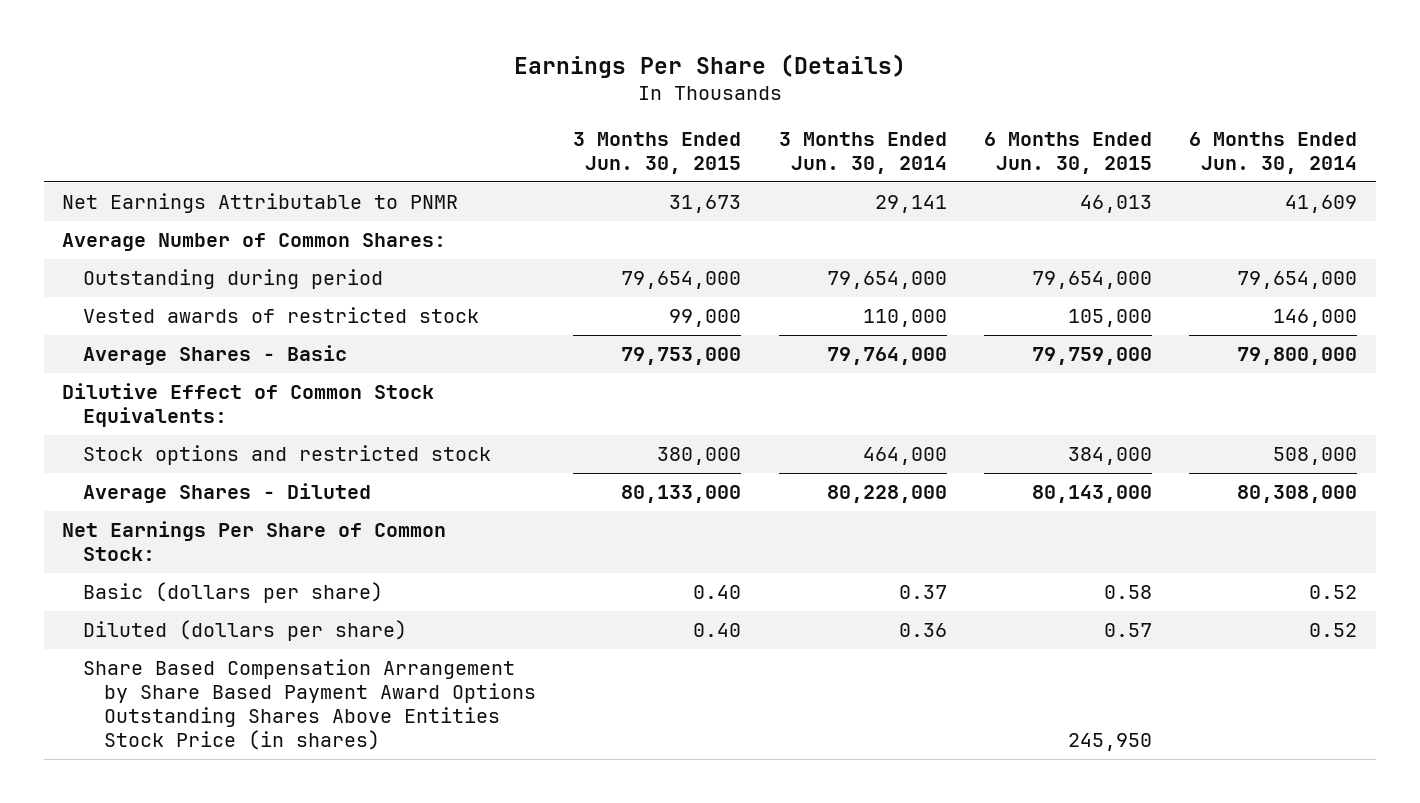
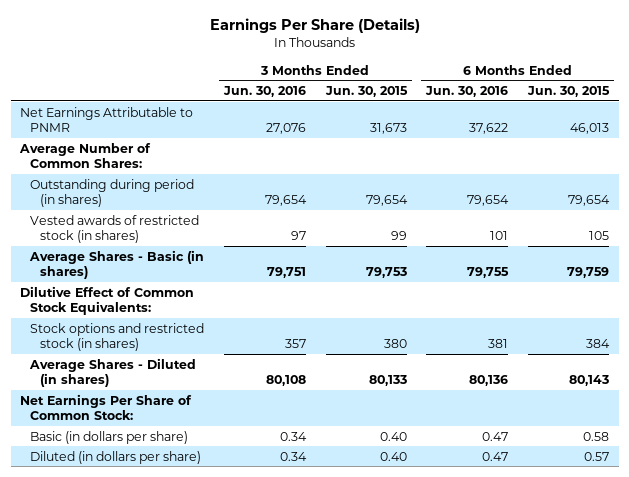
[778,131,947,174] 3 Months Ended Jun. 30, 2014 -> none
[1189,131,1358,174] 6 Months Ended Jun. 30, 2014 -> none
none -> [222,86,306,98] Jun. 30, 2016
none -> [425,86,509,98] Jun. 30, 2016
[83,269,384,290] Outstanding during period -> [30,178,195,208] Outstanding during period (in shares)
[621,271,742,290] 79,654,000 -> [365,195,408,207] 79,654
[1031,271,1152,290] 79,654,000 -> [567,195,610,207] 79,654
[83,307,480,324] Vested awards of restricted stock -> [30,214,200,244] Vested awards of restricted stock (in shares)
[669,309,742,328] 99,000 -> [390,231,407,241] 99
[1067,309,1152,328] 105,000 -> [588,231,609,241] 105
[83,345,348,366] Average Shares - Basic -> [29,249,205,280] Average Shares - Basic (in shares)
[621,347,742,366] 79,753,000 -> [365,267,407,279] 79,753
[1031,347,1152,366] 79,759,000 -> [566,267,609,279] 79,759
[83,445,492,466] Stock options and restricted stock -> [30,322,205,352] Stock options and restricted stock (in shares)
[657,447,742,466] 380,000 -> [383,339,407,349] 380
[1067,447,1152,466] 384,000 -> [585,339,610,349] 384
[83,483,372,504] Average Shares - Diluted -> [29,357,197,388] Average Shares - Diluted (in shares)
[621,485,742,504] 80,133,000 -> [368,375,407,387] 80,133
[1031,485,1152,504] 80,143,000 -> [568,375,609,387] 80,143
[83,659,536,751] Share Based Compensation Arrangement by Share Based Payment Award Options Outstanding Shares Above Entities Stock Price (in shares) -> none
[83,582,384,604] Basic (dollars per share) -> [30,430,189,444] Basic (in dollars per share)
[83,620,408,642] Diluted (dollars per share) -> [30,450,202,464] Diluted (in dollars per share)

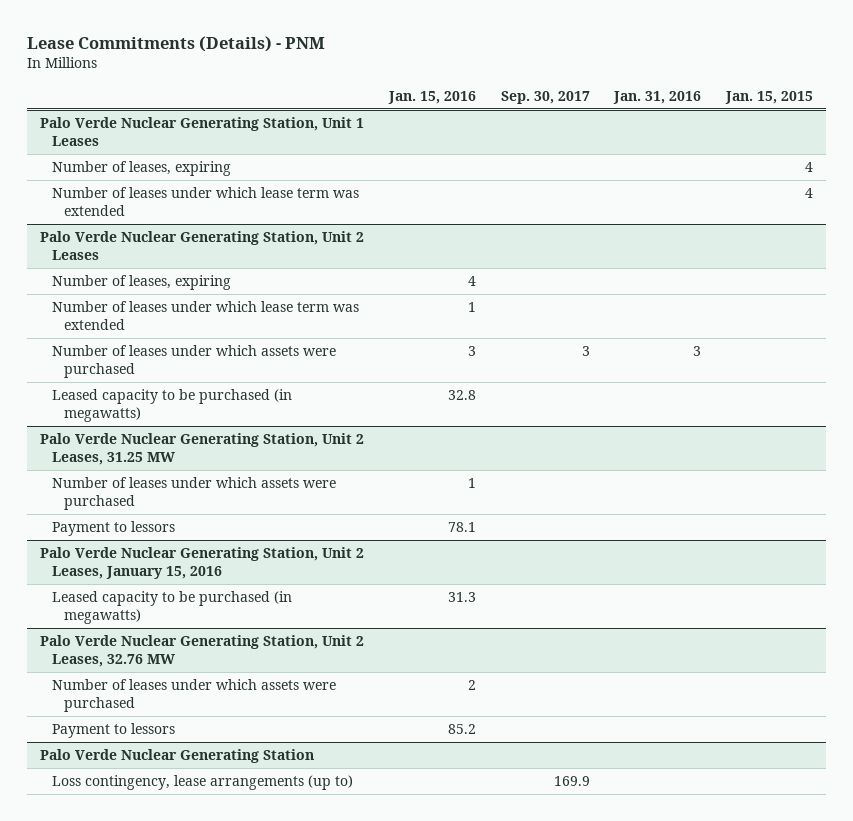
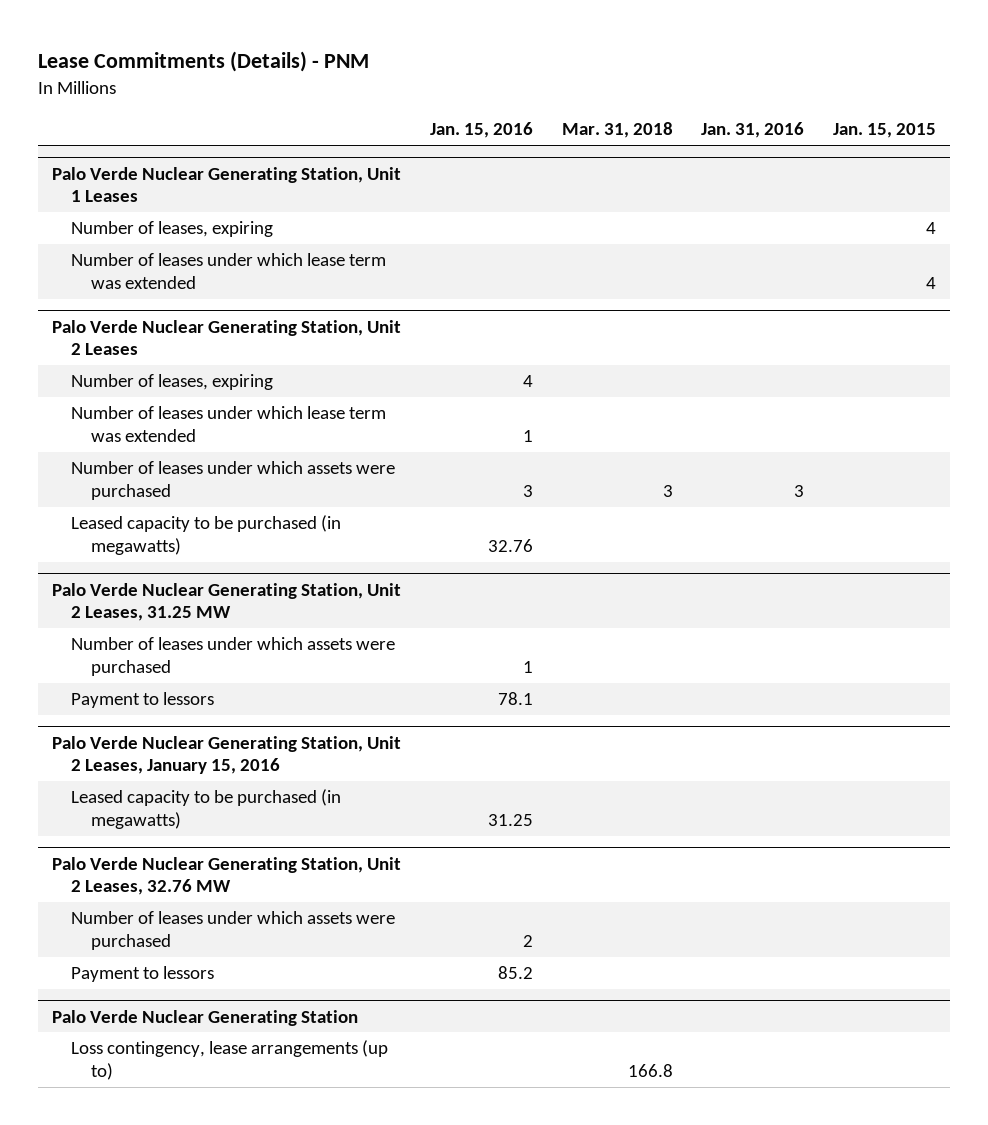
[500,90,590,104] Sep. 30, 2017 -> none
none -> [561,122,673,139] Mar. 31, 2018
[447,390,476,401] 32.8 -> [488,538,534,552] 32.76
[447,592,476,603] 31.3 -> [488,813,534,826] 31.25

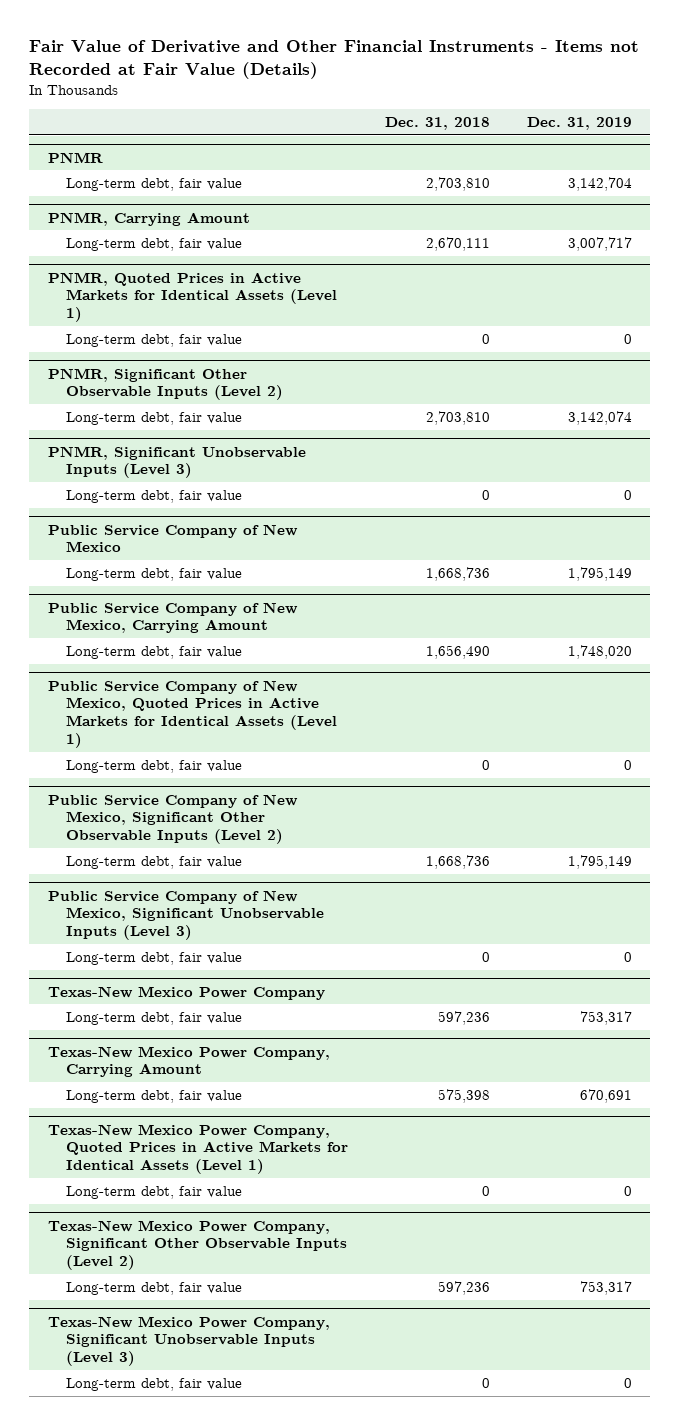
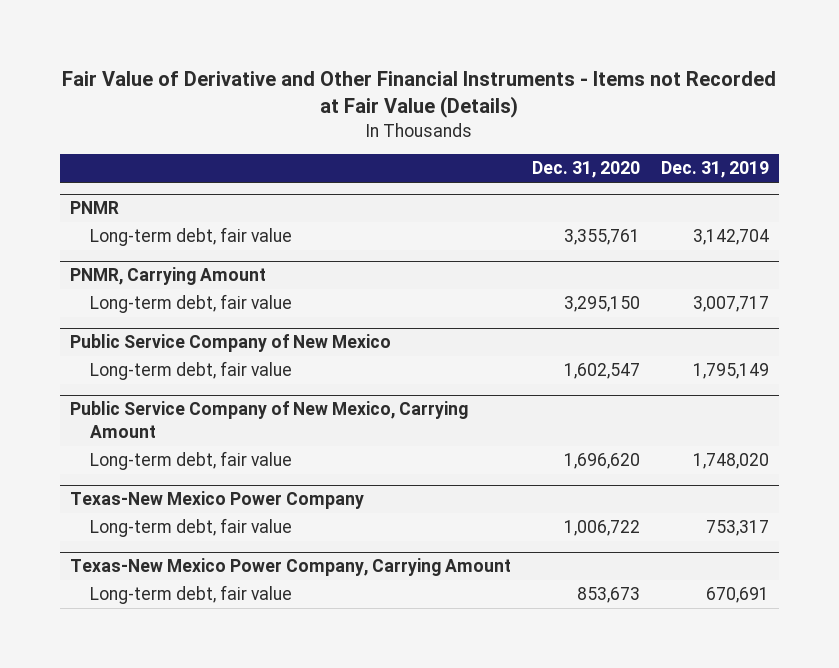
[384,117,490,131] Dec. 31, 2018 -> none
none -> [531,161,640,179] Dec. 31, 2020
[47,271,338,323] PNMR, Quoted Prices in Active Markets for Identical Assets (Level 1) -> none
[66,333,243,347] Long-term debt, fair value -> none
[47,367,284,401] PNMR, Significant Other Observable Inputs (Level 2) -> none
[66,411,243,425] Long-term debt, fair value -> none
[47,445,306,479] PNMR, Significant Unobservable Inputs (Level 3) -> none
[66,489,243,503] Long-term debt, fair value -> none
[47,679,338,749] Public Service Company of New Mexico, Quoted Prices in Active Markets for Identical Assets (Level 1) -> none
[66,759,243,773] Long-term debt, fair value -> none
[47,793,298,845] Public Service Company of New Mexico, Significant Other Observable Inputs (Level 2) -> none
[66,855,243,869] Long-term debt, fair value -> none
[47,889,325,941] Public Service Company of New Mexico, Significant Unobservable Inputs (Level 3) -> none
[66,951,243,965] Long-term debt, fair value -> none
[47,1123,349,1175] Texas-New Mexico Power Company, Quoted Prices in Active Markets for Identical Assets (Level 1) -> none
[66,1185,243,1199] Long-term debt, fair value -> none
[47,1219,348,1271] Texas-New Mexico Power Company, Significant Other Observable Inputs (Level 2) -> none
[66,1281,243,1295] Long-term debt, fair value -> none
[47,1315,330,1367] Texas-New Mexico Power Company, Significant Unobservable Inputs (Level 3) -> none
[66,1377,243,1391] Long-term debt, fair value -> none

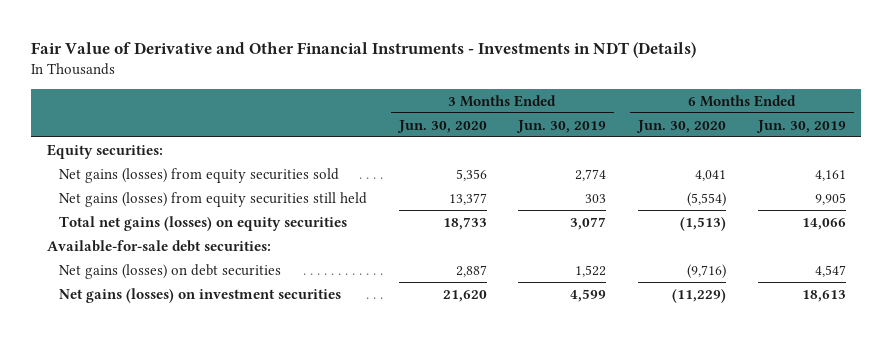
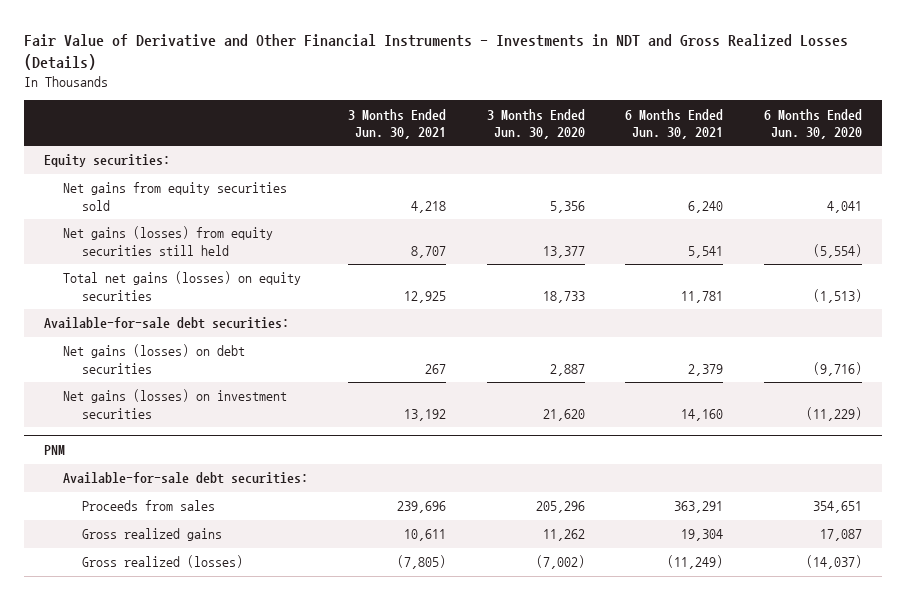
[31,42,697,59] Fair Value of Derivative and Other Financial Instruments - Investments in NDT (Details) -> [23,34,848,71] Fair Value of Derivative and Other Financial Instruments - Investments in NDT and Gross Realized Losses (Details)
[516,119,607,133] Jun. 30, 2019 -> none
[755,119,846,133] Jun. 30, 2019 -> none
none -> [348,108,447,140] 3 Months Ended Jun. 30, 2021
none -> [625,108,724,140] 6 Months Ended Jun. 30, 2021
[59,167,340,183] Net gains (losses) from equity securities sold -> [62,182,287,211] Net gains from equity securities sold
none -> [43,445,65,456] PNM
none -> [62,472,308,485] Available-for-sale debt securities:
none -> [82,500,216,512] Proceeds from sales
none -> [82,528,223,542] Gross realized gains
none -> [82,555,244,569] Gross realized (losses)

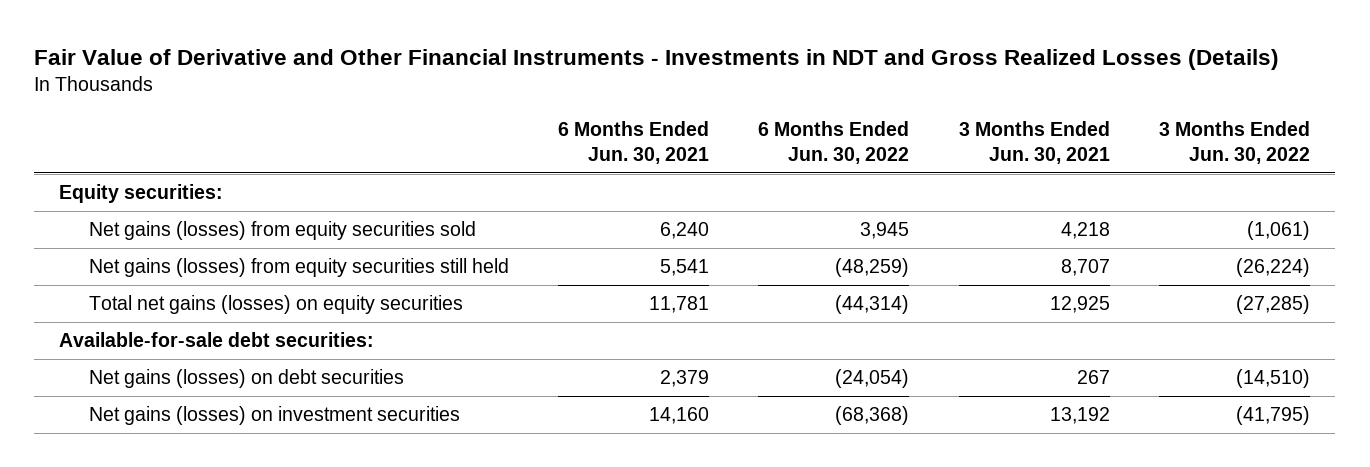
[486,108,585,140] 3 Months Ended Jun. 30, 2020 -> none
[763,108,862,140] 6 Months Ended Jun. 30, 2020 -> none
none -> [758,120,910,164] 6 Months Ended Jun. 30, 2022
none -> [1159,120,1311,164] 3 Months Ended Jun. 30, 2022
[62,182,287,211] Net gains from equity securities sold -> [88,221,476,241] Net gains (losses) from equity securities sold
[43,445,65,456] PNM -> none
[62,472,308,485] Available-for-sale debt securities: -> none
[82,500,216,512] Proceeds from sales -> none
[82,528,223,542] Gross realized gains -> none
[82,555,244,569] Gross realized (losses) -> none

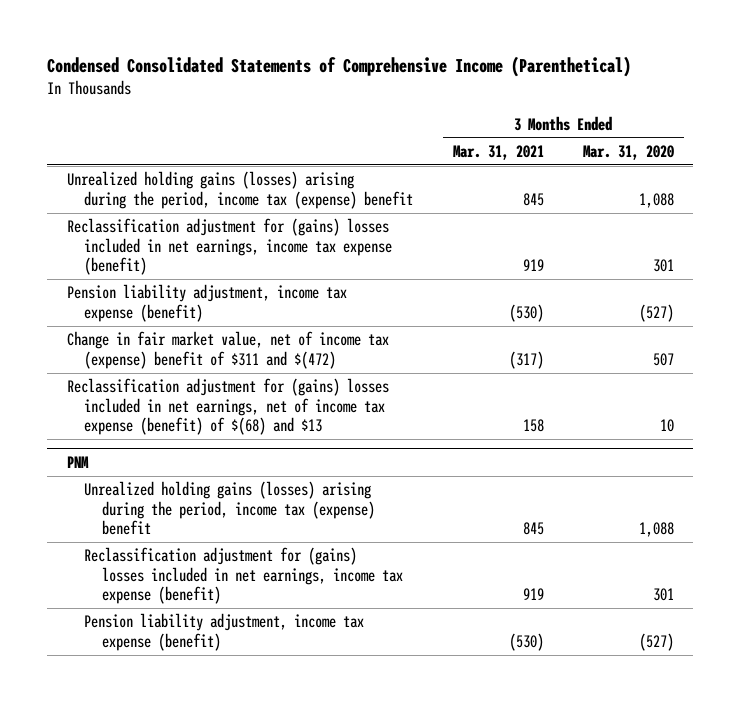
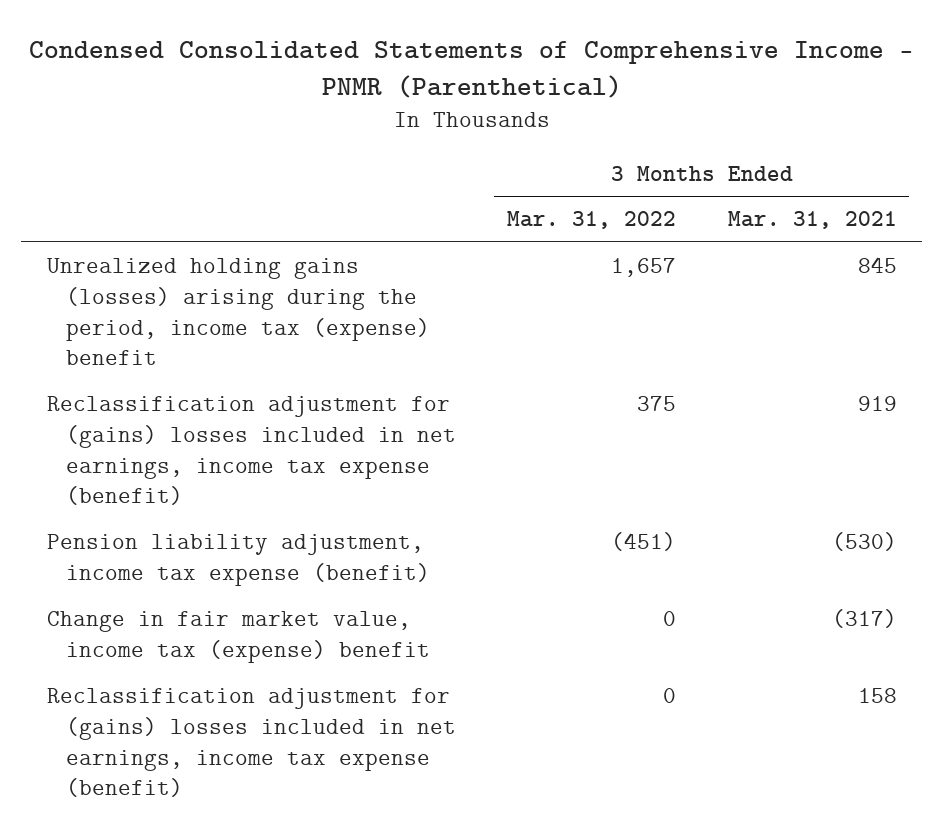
[46,56,631,78] Condensed Consolidated Statements of Comprehensive Income (Parenthetical) -> [28,40,914,98] Condensed Consolidated Statements of Comprehensive Income - PNMR (Parenthetical)
[582,144,674,160] Mar. 31, 2020 -> none
none -> [507,211,677,230] Mar. 31, 2022
[66,455,89,468] PNM -> none
[84,481,376,536] Unrealized holding gains (losses) arising during the period, income tax (expense) benefit -> none
[84,547,404,605] Reclassification adjustment for (gains) losses included in net earnings, income tax expense (benefit) -> none
[84,613,365,651] Pension liability adjustment, income tax expense (benefit) -> none
[66,331,389,369] Change in fair market value, net of income tax (expense) benefit of $311 and $(472) -> [46,611,430,663] Change in fair market value, income tax (expense) benefit
[66,378,389,436] Reclassification adjustment for (gains) losses included in net earnings, net of income tax expense (benefit) of $(68) and $13 -> [46,688,456,798] Reclassification adjustment for (gains) losses included in net earnings, income tax expense (benefit)

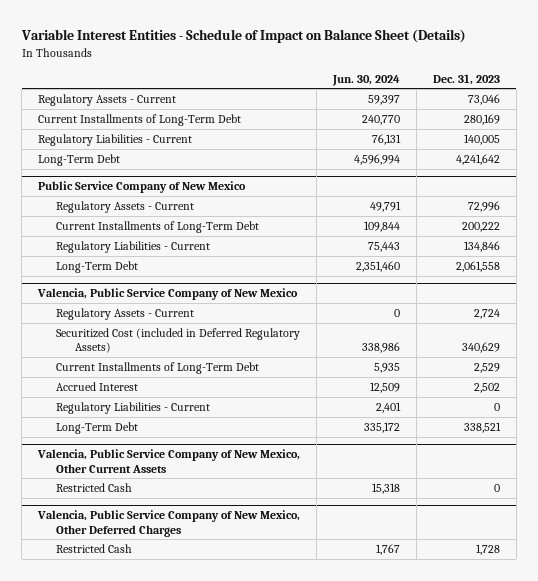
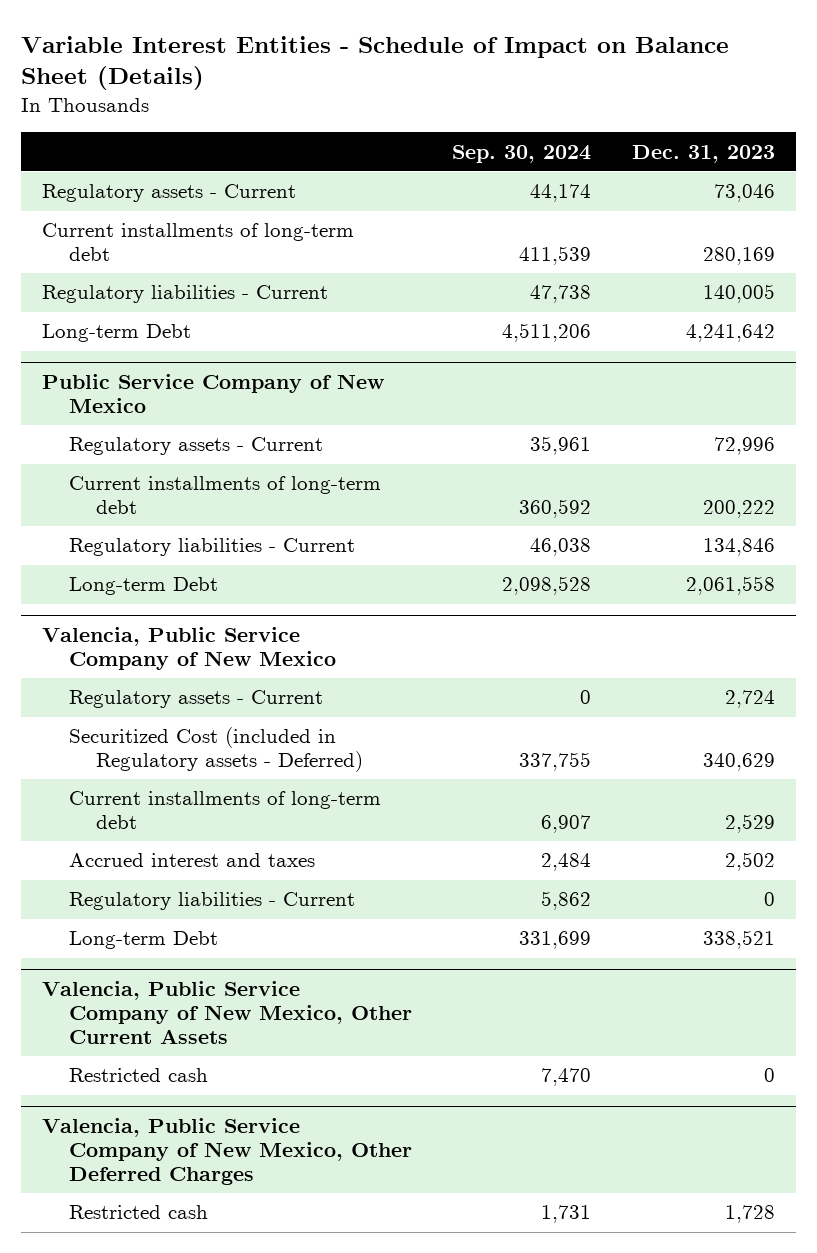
[332,74,401,86] Jun. 30, 2024 -> none
none -> [452,144,592,163] Sep. 30, 2024
[38,93,177,106] Regulatory Assets - Current -> [41,184,296,203] Regulatory assets - Current
[38,113,242,126] Current Installments of Long-Term Debt -> [41,223,354,262] Current installments of long-term debt
[38,133,193,146] Regulatory Liabilities - Current -> [41,285,328,304] Regulatory liabilities - Current
[38,153,121,166] Long-Term Debt -> [41,324,191,343] Long-term Debt
[56,200,195,213] Regulatory Assets - Current -> [68,437,323,456] Regulatory assets - Current
[56,220,260,233] Current Installments of Long-Term Debt -> [68,476,381,515] Current installments of long-term debt
[56,240,211,253] Regulatory Liabilities - Current -> [68,538,355,557] Regulatory liabilities - Current
[56,260,139,273] Long-Term Debt -> [68,577,218,596] Long-term Debt
[56,307,195,320] Regulatory Assets - Current -> [68,690,323,709] Regulatory assets - Current
[56,327,301,354] Securitized Cost (included in Deferred Regulatory Assets) -> [68,727,363,773] Securitized Cost (included in Regulatory assets - Deferred)
[56,361,260,374] Current Installments of Long-Term Debt -> [68,791,381,830] Current installments of long-term debt
[56,381,139,391] Accrued Interest -> [68,853,315,868] Accrued interest and taxes
[56,401,211,414] Regulatory Liabilities - Current -> [68,892,355,911] Regulatory liabilities - Current
[56,421,139,434] Long-Term Debt -> [68,931,218,950] Long-term Debt
[56,482,133,492] Restricted Cash -> [68,1068,208,1083] Restricted cash
[56,543,133,553] Restricted Cash -> [68,1205,208,1220] Restricted cash

